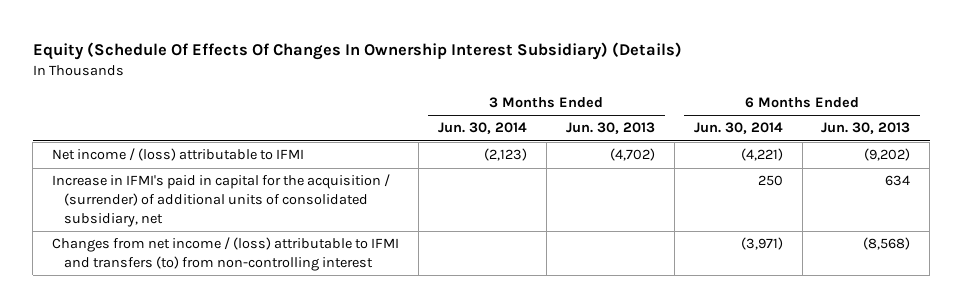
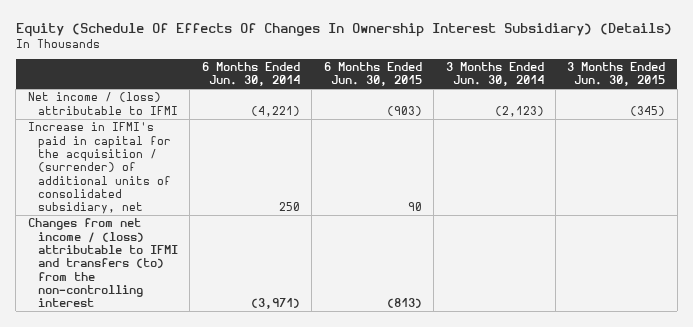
[565,122,655,135] Jun. 30, 2013 -> none
[821,122,911,135] Jun. 30, 2013 -> none
none -> [323,62,422,87] 6 Months Ended Jun. 30, 2015
none -> [567,62,666,87] 3 Months Ended Jun. 30, 2015
[52,237,400,272] Changes from net income / (loss) attributable to IFMI and transfers (to) from non-controlling interest -> [27,218,178,308] Changes from net income / (loss) attributable to IFMI and transfers (to) from the non-controlling interest

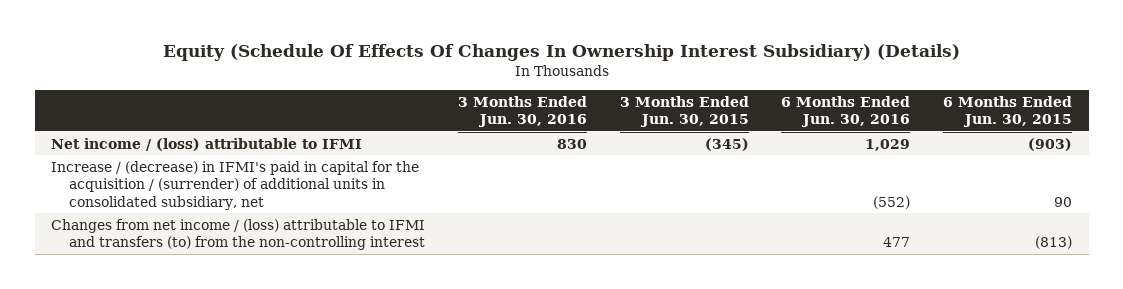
[201,62,300,87] 6 Months Ended Jun. 30, 2014 -> none
[445,62,544,87] 3 Months Ended Jun. 30, 2014 -> none
none -> [457,95,587,128] 3 Months Ended Jun. 30, 2016
none -> [781,95,911,128] 6 Months Ended Jun. 30, 2016
[27,122,171,215] Increase in IFMI's paid in capital for the acquisition / (surrender) of additional units of consolidated subsidiary, net -> [51,160,420,211] Increase / (decrease) in IFMI's paid in capital for the acquisition / (surrender) of additional units in consolidated subsidiary, net

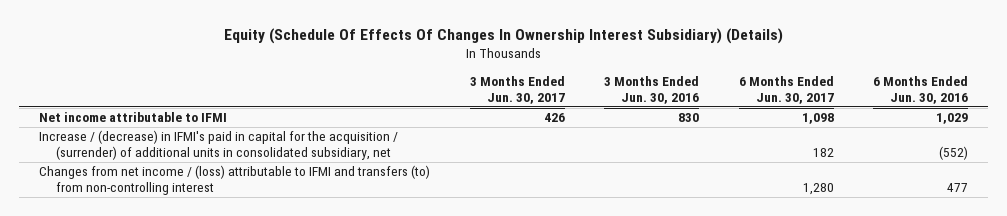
[619,95,749,128] 3 Months Ended Jun. 30, 2015 -> none
[943,95,1073,128] 6 Months Ended Jun. 30, 2015 -> none
none -> [469,76,565,104] 3 Months Ended Jun. 30, 2017
none -> [738,76,834,104] 6 Months Ended Jun. 30, 2017
[51,137,363,151] Net income / (loss) attributable to IFMI -> [39,112,228,123] Net income attributable to IFMI
[51,218,426,251] Changes from net income / (loss) attributable to IFMI and transfers (to) from the non-controlling interest -> [39,165,431,196] Changes from net income / (loss) attributable to IFMI and transfers (to) from non-controlling interest

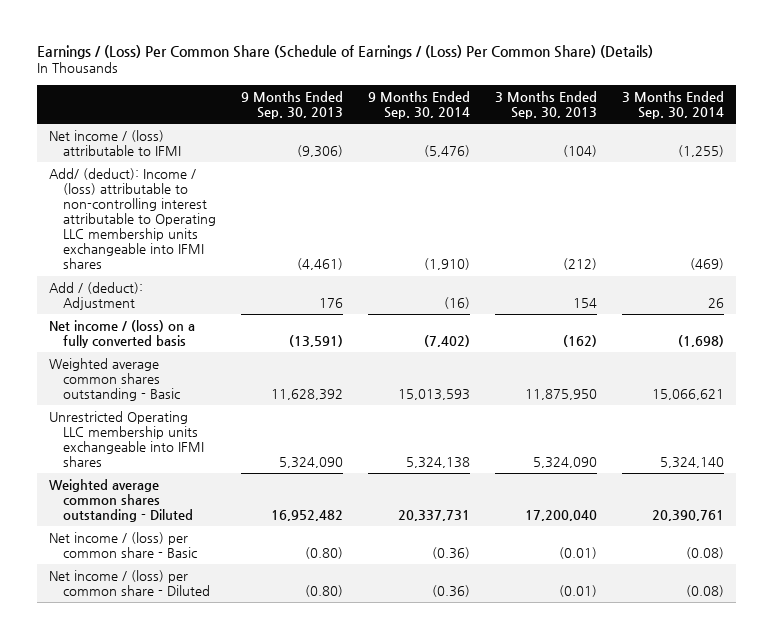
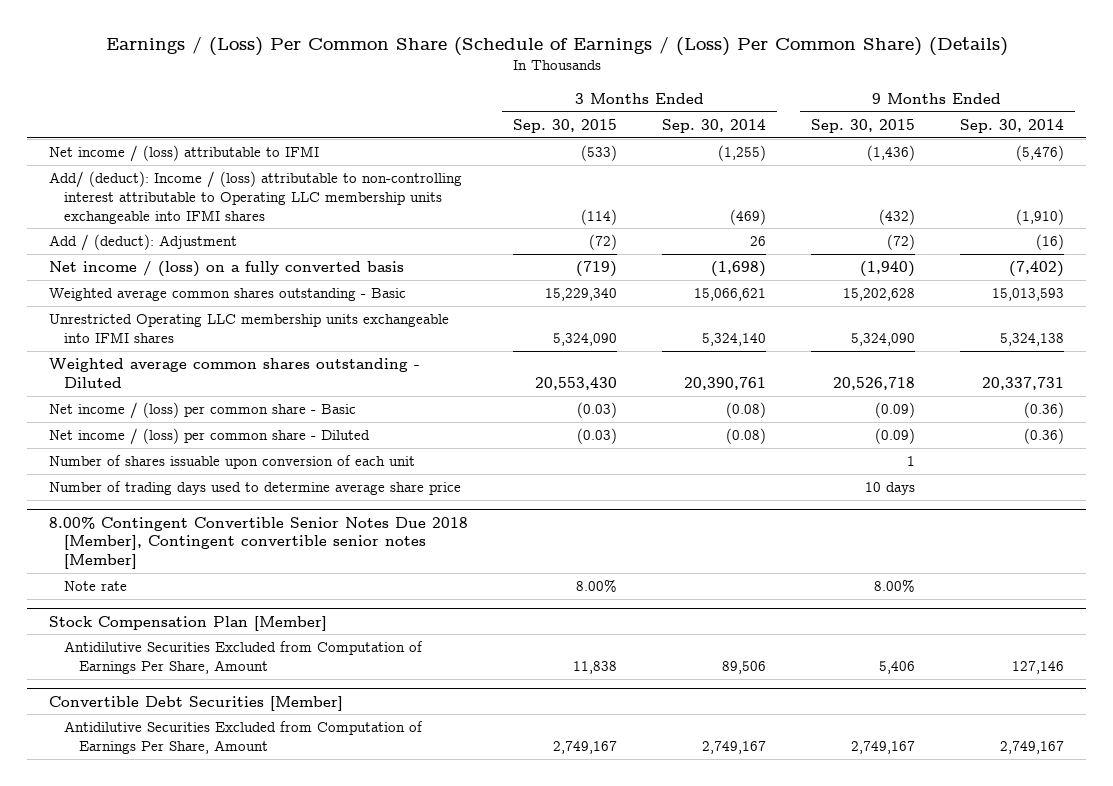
[240,90,343,119] 9 Months Ended Sep. 30, 2013 -> none
[494,90,597,119] 3 Months Ended Sep. 30, 2013 -> none
none -> [513,118,618,133] Sep. 30, 2015
none -> [810,118,915,133] Sep. 30, 2015
none -> [49,455,416,470] Number of shares issuable upon conversion of each unit
none -> [49,481,462,496] Number of trading days used to determine average share price
none -> [49,516,469,569] 8.00% Contingent Convertible Senior Notes Due 2018 [Member], Contingent convertible senior notes [Member]
none -> [63,581,127,592] Note rate
none -> [49,615,328,631] Stock Compensation Plan [Member]
none -> [63,641,423,674] Antidilutive Securities Excluded from Computation of Earnings Per Share, Amount
none -> [49,695,344,711] Convertible Debt Securities [Member]
none -> [63,721,423,754] Antidilutive Securities Excluded from Computation of Earnings Per Share, Amount

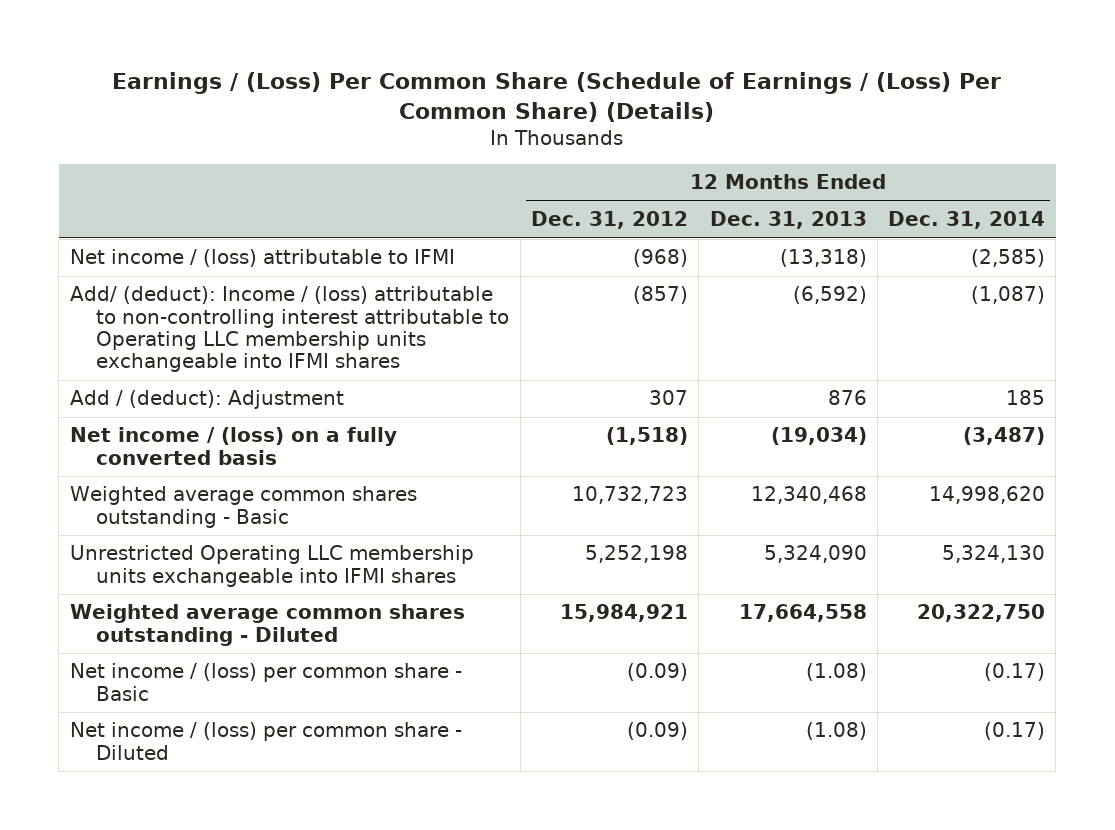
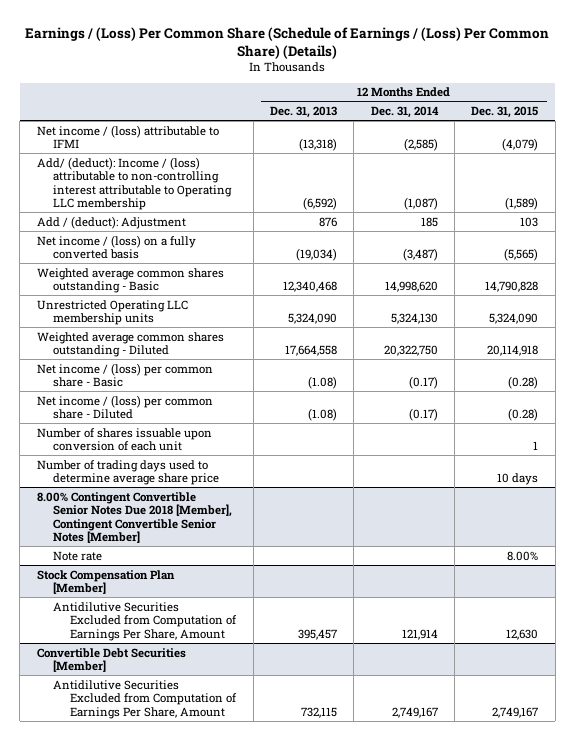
[530,211,688,230] Dec. 31, 2012 -> none
none -> [471,106,539,119] Dec. 31, 2015
[69,286,510,373] Add/ (deduct): Income / (loss) attributable to non-controlling interest attributable to Operating LLC membership units exchangeable into IFMI shares -> [36,156,233,211] Add/ (deduct): Income / (loss) attributable to non-controlling interest attributable to Operating LLC membership
[69,545,474,587] Unrestricted Operating LLC membership units exchangeable into IFMI shares -> [36,299,188,326] Unrestricted Operating LLC membership units
none -> [36,427,212,452] Number of shares issuable upon conversion of each unit
none -> [36,459,220,486] Number of trading days used to determine average share price
none -> [36,491,233,544] 8.00% Contingent Convertible Senior Notes Due 2018 [Member], Contingent Convertible Senior Notes [Member]
none -> [53,550,103,561] Note rate
none -> [36,569,175,595] Stock Compensation Plan [Member]
none -> [53,601,238,641] Antidilutive Securities Excluded from Computation of Earnings Per Share, Amount
none -> [36,647,186,673] Convertible Debt Securities [Member]
none -> [53,679,238,719] Antidilutive Securities Excluded from Computation of Earnings Per Share, Amount

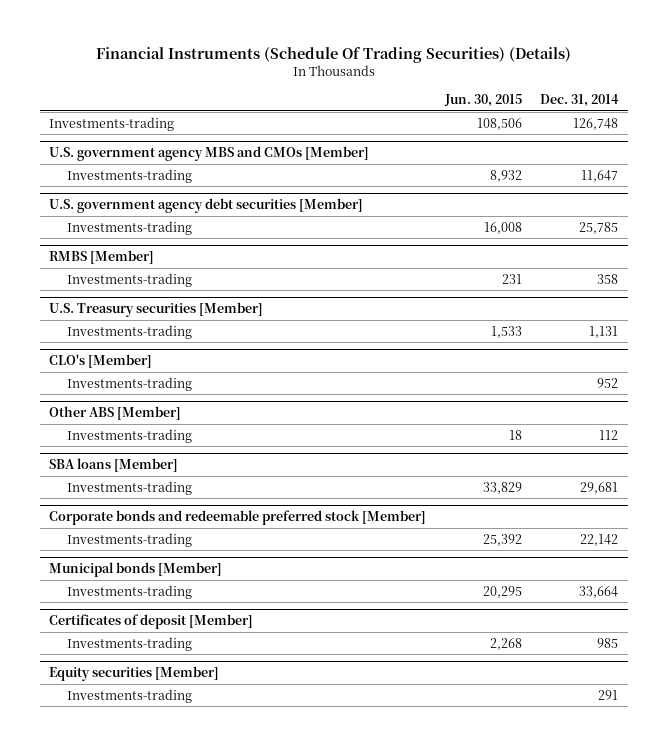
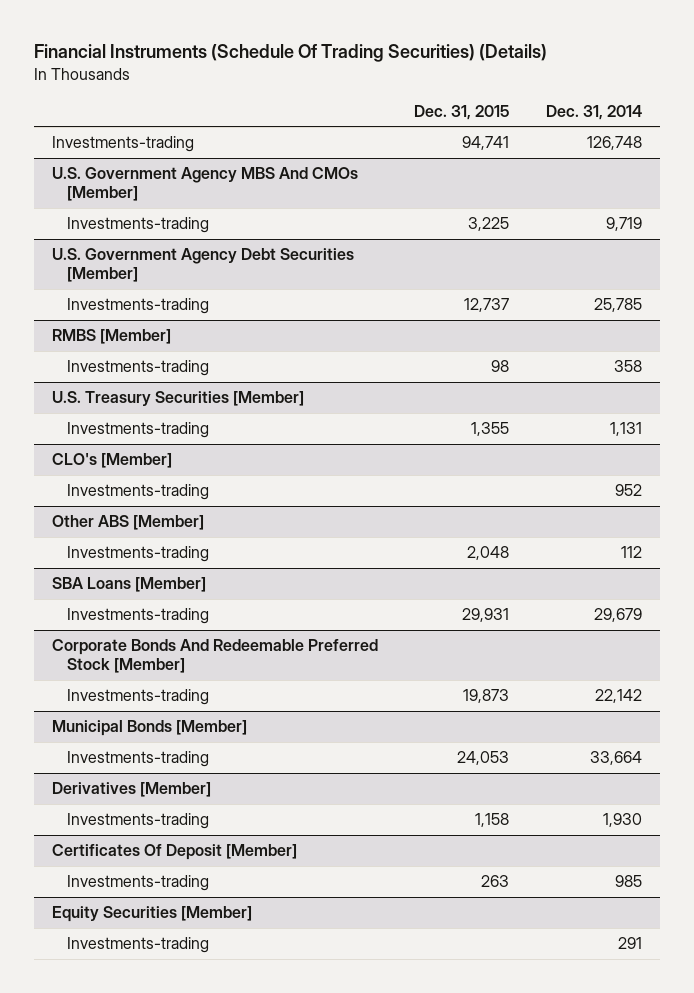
[443,94,522,108] Jun. 30, 2015 -> none
none -> [414,104,510,120] Dec. 31, 2015
[48,146,369,162] U.S. government agency MBS and CMOs [Member] -> [52,167,359,202] U.S. Government Agency MBS And CMOs [Member]
[581,169,619,182] 11,647 -> [605,217,642,232] 9,719
[48,198,363,214] U.S. government agency debt securities [Member] -> [52,248,355,283] U.S. Government Agency Debt Securities [Member]
[48,302,263,318] U.S. Treasury securities [Member] -> [52,391,305,407] U.S. Treasury Securities [Member]
[48,458,178,473] SBA loans [Member] -> [52,577,207,593] SBA Loans [Member]
[580,481,619,494] 29,681 -> [593,608,642,623] 29,679
[48,510,426,526] Corporate bonds and redeemable preferred stock [Member] -> [52,639,379,674] Corporate Bonds And Redeemable Preferred Stock [Member]
[48,562,222,578] Municipal bonds [Member] -> [52,720,248,737] Municipal Bonds [Member]
none -> [52,782,212,798] Derivatives [Member]
none -> [66,813,209,830] Investments-trading
[48,614,253,630] Certificates of deposit [Member] -> [52,844,298,861] Certificates Of Deposit [Member]
[48,666,219,682] Equity securities [Member] -> [52,906,253,923] Equity Securities [Member]

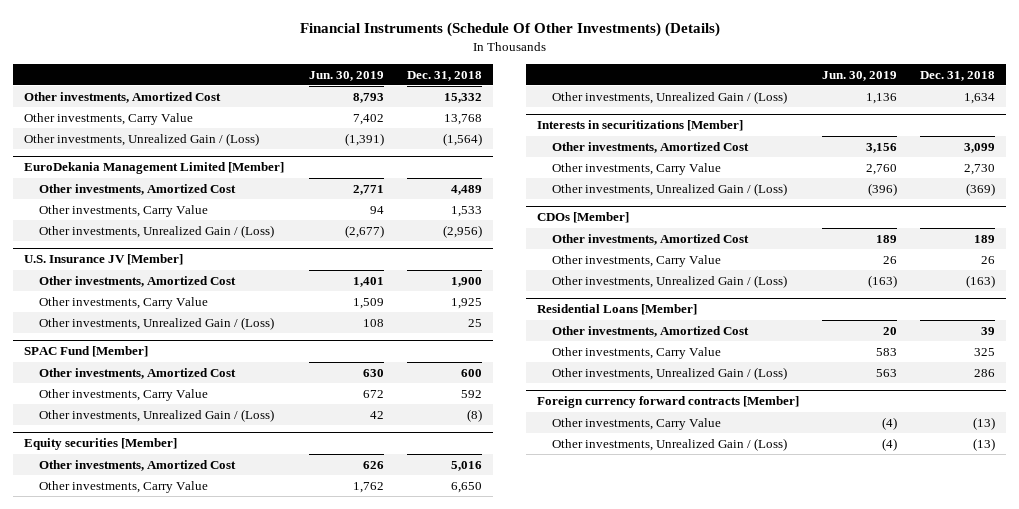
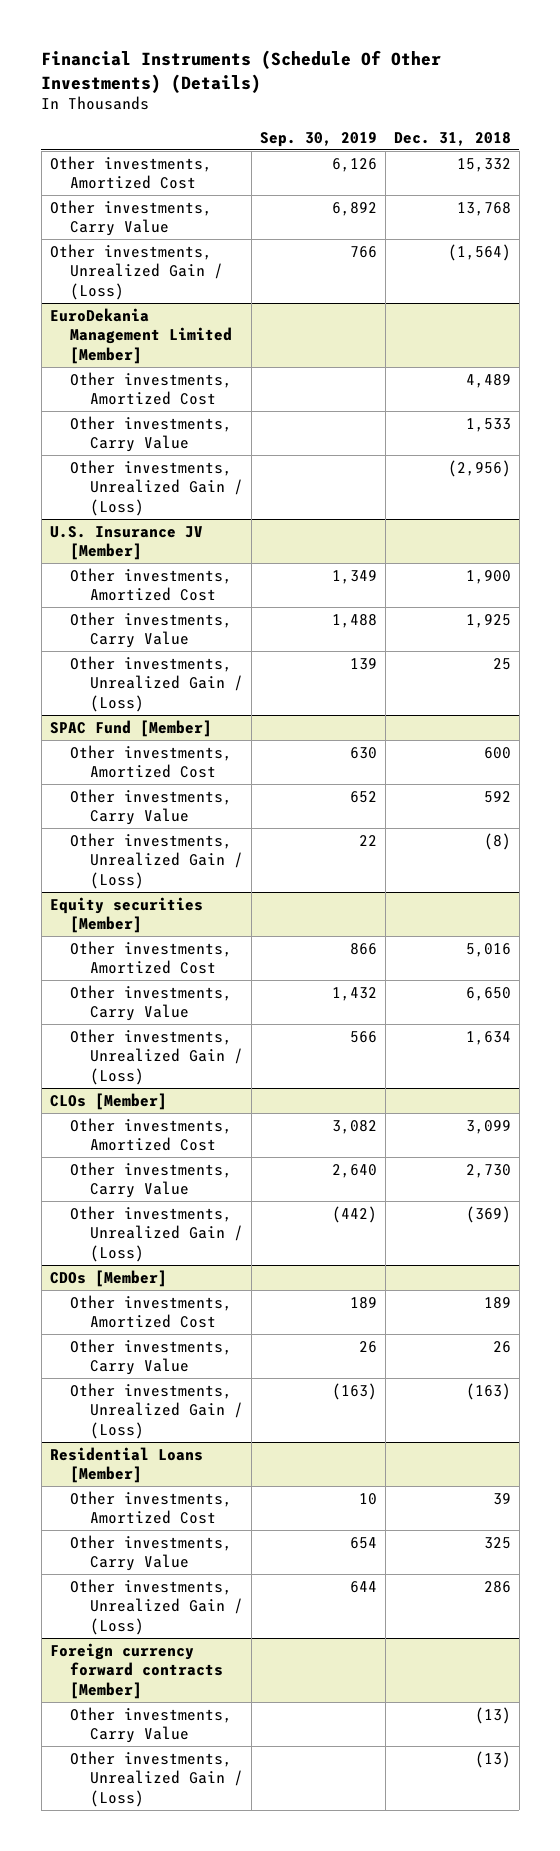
[309,70,385,81] Jun. 30, 2019 -> none
none -> [259,131,377,147] Sep. 30, 2019
[537,120,744,132] Interests in securitizations [Member] -> [49,1092,167,1110] CLOs [Member]

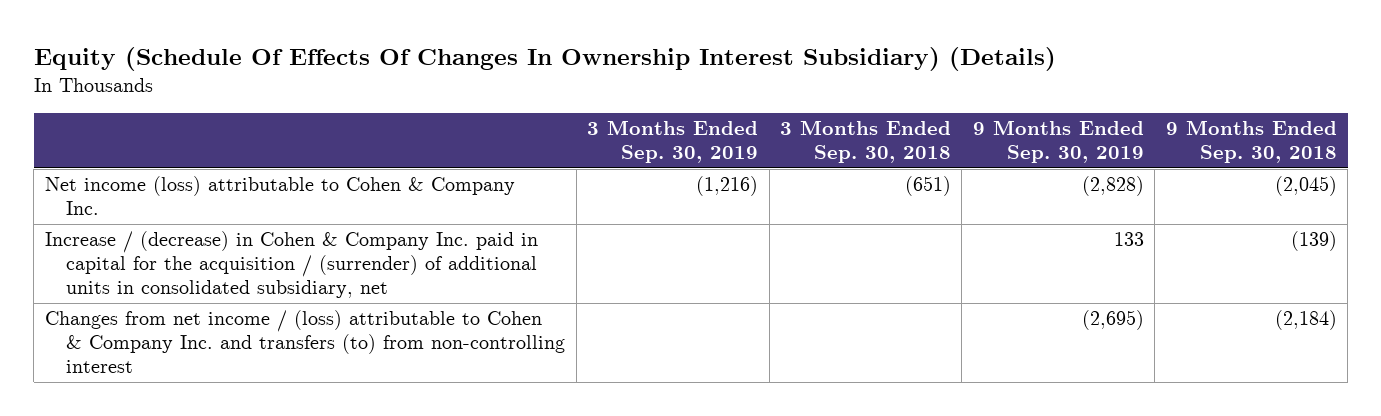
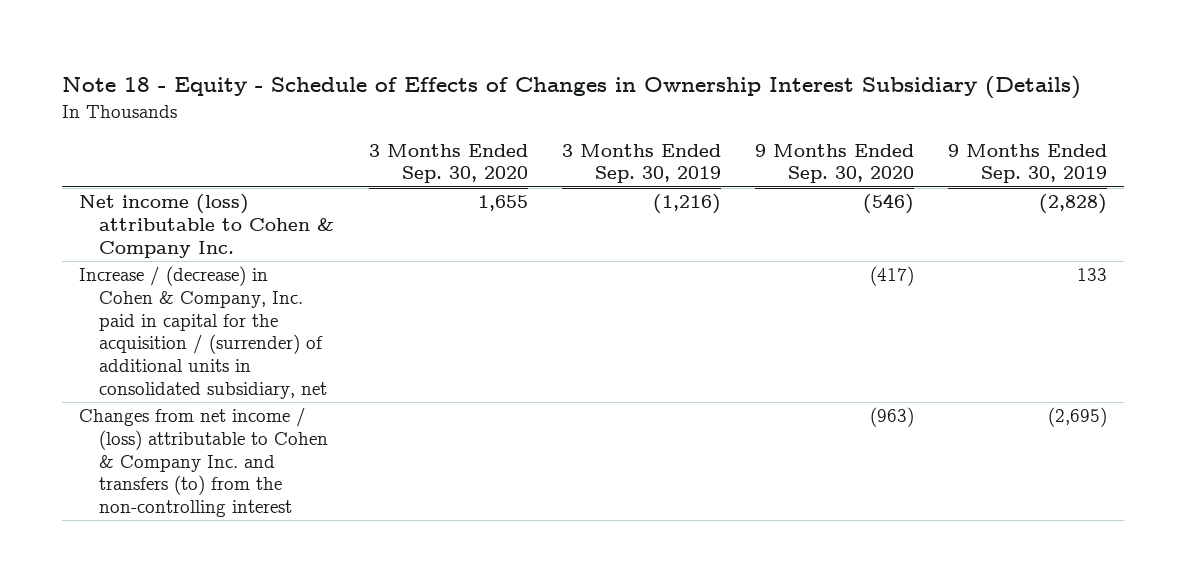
[33,47,1056,72] Equity (Schedule Of Effects Of Changes In Ownership Interest Subsidiary) (Details) -> [62,75,1082,99] Note 18 - Equity - Schedule of Effects of Changes in Ownership Interest Subsidiary (Details)
[779,120,951,164] 3 Months Ended Sep. 30, 2018 -> none
[1165,120,1337,164] 9 Months Ended Sep. 30, 2018 -> none
none -> [368,143,528,184] 3 Months Ended Sep. 30, 2020
none -> [754,143,914,184] 9 Months Ended Sep. 30, 2020
[44,231,538,299] Increase / (decrease) in Cohen & Company Inc. paid in capital for the acquisition / (surrender) of additional units in consolidated subsidiary, net -> [79,266,328,399] Increase / (decrease) in Cohen & Company, Inc. paid in capital for the acquisition / (surrender) of additional units in consolidated subsidiary, net
[44,310,566,374] Changes from net income / (loss) attributable to Cohen & Company Inc. and transfers (to) from non-controlling interest -> [79,407,329,517] Changes from net income / (loss) attributable to Cohen & Company Inc. and transfers (to) from the non-controlling interest

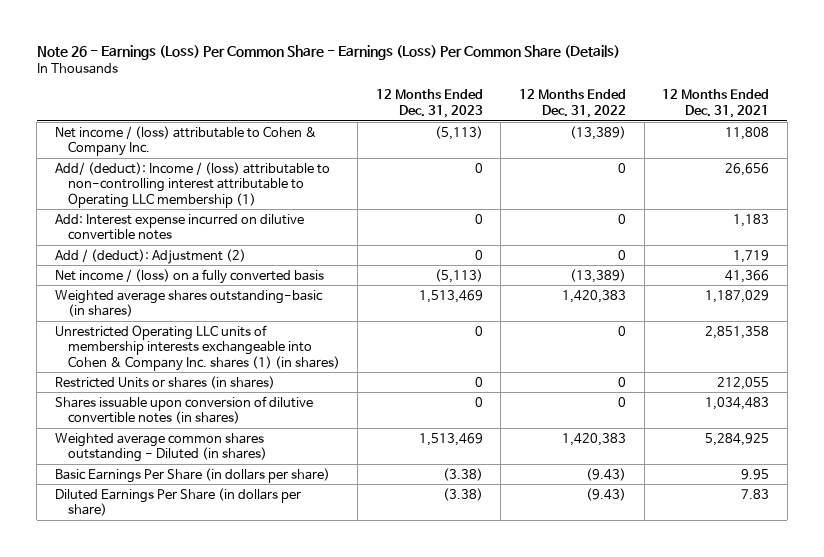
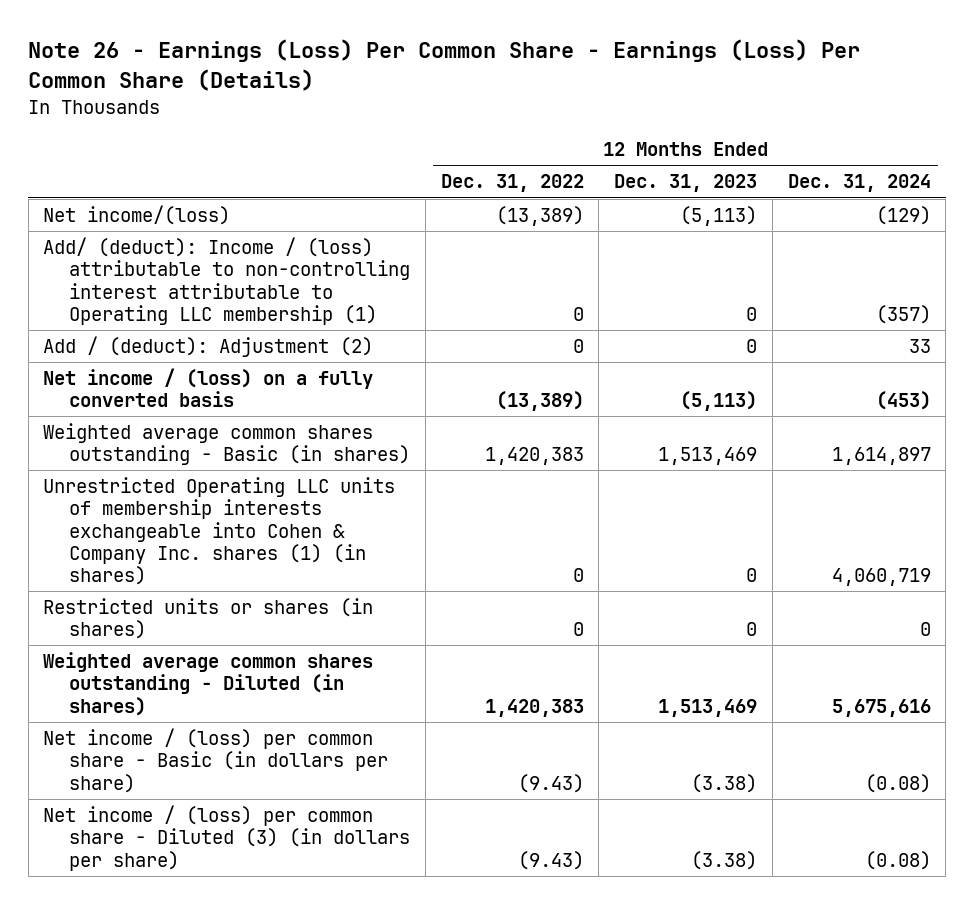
[662,89,770,119] 12 Months Ended Dec. 31, 2021 -> none
none -> [787,174,931,193] Dec. 31, 2024
[55,125,318,157] Net income / (loss) attributable to Cohen & Company Inc. -> [43,205,231,226] Net income/(loss)
[55,213,305,241] Add: Interest expense incurred on dilutive convertible notes -> none
[55,289,324,318] Weighted average shares outstanding-basic (in shares) -> [43,423,411,466] Weighted average common shares outstanding - Basic (in shares)
[55,395,314,425] Shares issuable upon conversion of dilutive convertible notes (in shares) -> none
[55,375,276,389] Restricted Units or shares (in shares) -> [43,598,374,640] Restricted units or shares (in shares)
[55,467,331,483] Basic Earnings Per Share (in dollars per share) -> [43,728,389,793] Net income / (loss) per common share - Basic (in dollars per share)
[55,487,302,517] Diluted Earnings Per Share (in dollars per share) -> [43,805,411,871] Net income / (loss) per common share - Diluted (3) (in dollars per share)

